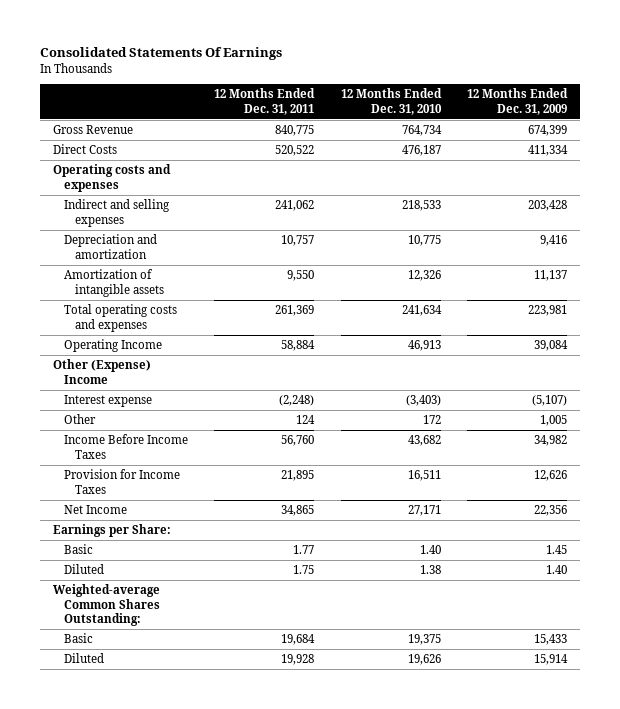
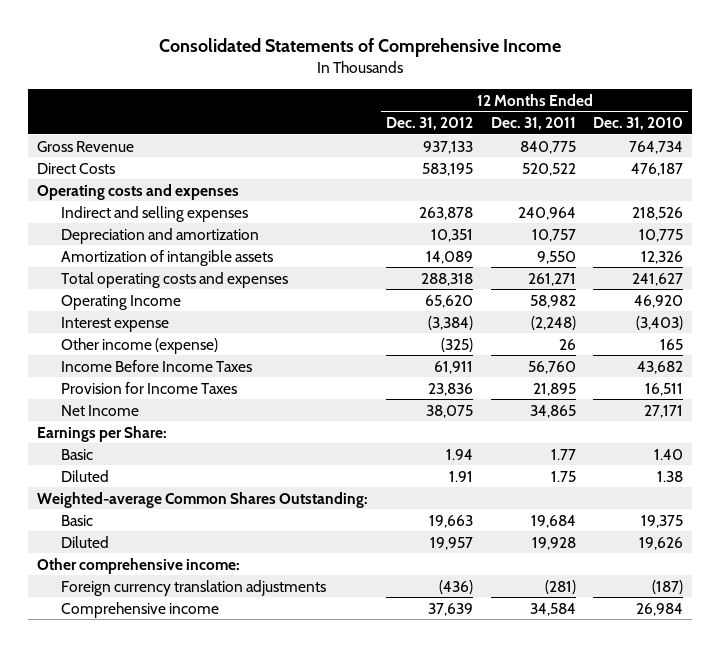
[39,47,282,61] Consolidated Statements Of Earnings -> [159,38,562,58] Consolidated Statements of Comprehensive Income
[466,88,568,115] 12 Months Ended Dec. 31, 2009 -> none
none -> [385,116,473,130] Dec. 31, 2012
[275,200,315,212] 241,062 -> [517,206,576,220] 240,964
[401,200,441,212] 218,533 -> [632,206,684,220] 218,526
[52,359,151,384] Other (Expense) Income -> none
[275,305,315,317] 261,369 -> [527,272,576,286] 261,271
[401,305,442,317] 241,634 -> [632,272,684,286] 241,627
[281,340,316,352] 58,884 -> [529,294,576,308] 58,982
[407,340,441,352] 46,913 -> [634,294,684,308] 46,920
[63,414,96,425] Other -> [60,337,218,354] Other income (expense)
[296,415,316,425] 124 -> [558,338,576,350] 26
[422,415,441,425] 172 -> [660,338,684,350] 165
none -> [36,557,240,574] Other comprehensive income:
none -> [60,579,326,596] Foreign currency translation adjustments
none -> [60,601,219,618] Comprehensive income

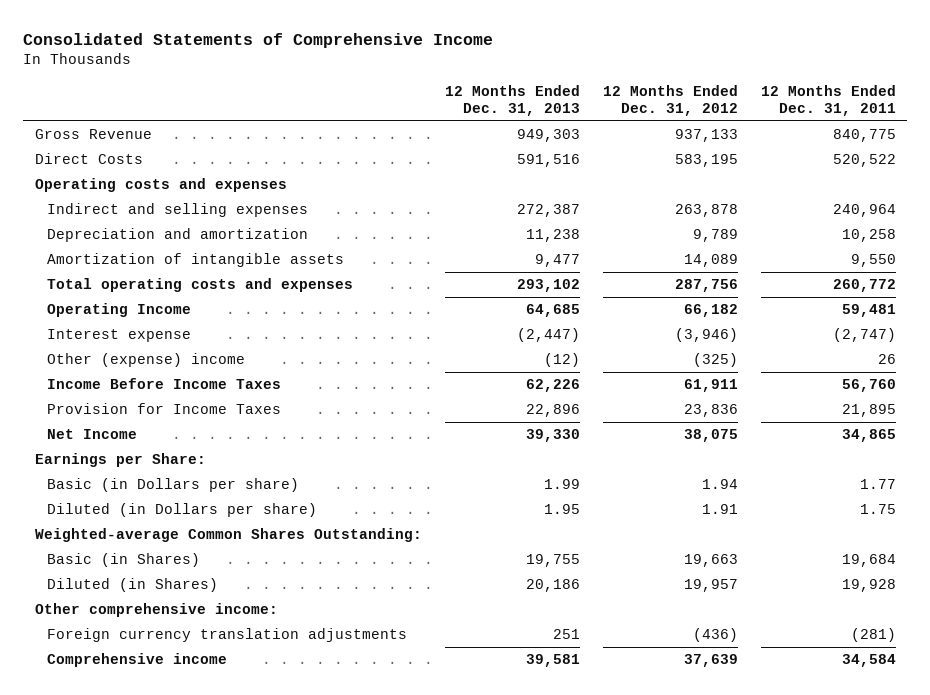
[593,116,684,130] Dec. 31, 2010 -> none
none -> [444,84,580,117] 12 Months Ended Dec. 31, 2013
[430,228,473,242] 10,351 -> [692,229,738,243] 9,789
[531,228,576,242] 10,757 -> [841,229,896,243] 10,258
[420,272,473,286] 288,318 -> [674,279,738,293] 287,756
[527,272,576,286] 261,271 -> [832,279,896,293] 260,772
[424,294,473,308] 65,620 -> [683,304,738,318] 66,182
[529,294,576,308] 58,982 -> [841,304,896,318] 59,481
[427,315,473,330] (3,384) -> [674,328,738,343] (3,946)
[530,315,576,330] (2,248) -> [832,328,896,343] (2,747)
[60,337,218,354] Other income (expense) -> [46,353,245,368] Other (expense) income
[60,448,93,460] Basic -> [46,478,299,493] Basic (in Dollars per share)
[60,469,109,482] Diluted -> [46,503,317,518] Diluted (in Dollars per share)
[60,514,93,526] Basic -> [46,553,200,568] Basic (in Shares)
[60,535,109,548] Diluted -> [46,578,218,593] Diluted (in Shares)

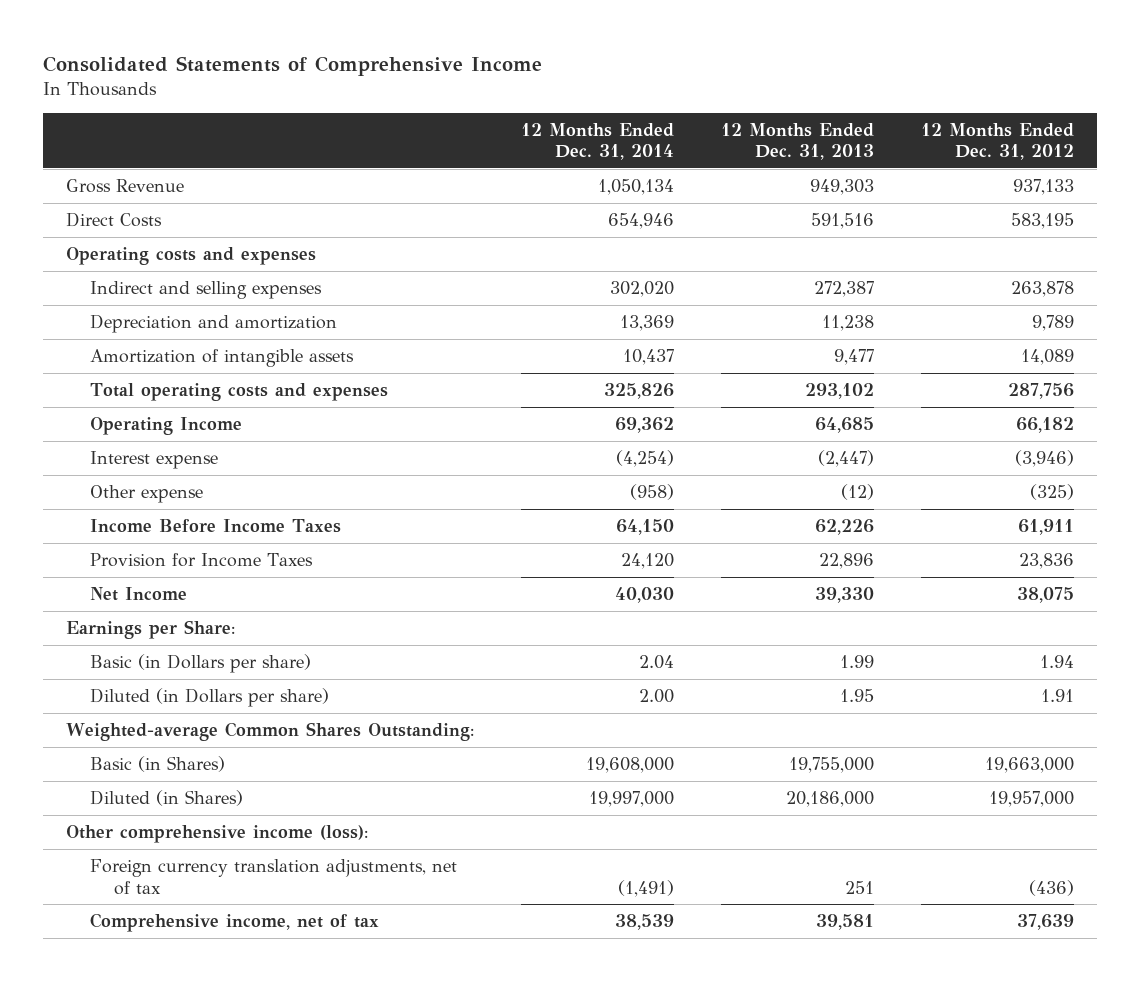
[760,84,896,117] 12 Months Ended Dec. 31, 2011 -> none
none -> [521,122,675,161] 12 Months Ended Dec. 31, 2014
[46,353,245,368] Other (expense) income -> [90,485,204,504] Other expense
[525,554,580,568] 19,755 -> [788,757,874,774] 19,755,000
[683,554,738,568] 19,663 -> [984,757,1074,774] 19,663,000
[525,579,580,593] 20,186 -> [785,791,874,808] 20,186,000
[683,579,738,593] 19,957 -> [988,791,1074,808] 19,957,000
[34,603,278,618] Other comprehensive income: -> [66,825,369,844] Other comprehensive income (loss):
[46,628,407,643] Foreign currency translation adjustments -> [90,859,458,895] Foreign currency translation adjustments, net of tax
[46,653,227,668] Comprehensive income -> [90,913,380,933] Comprehensive income, net of tax

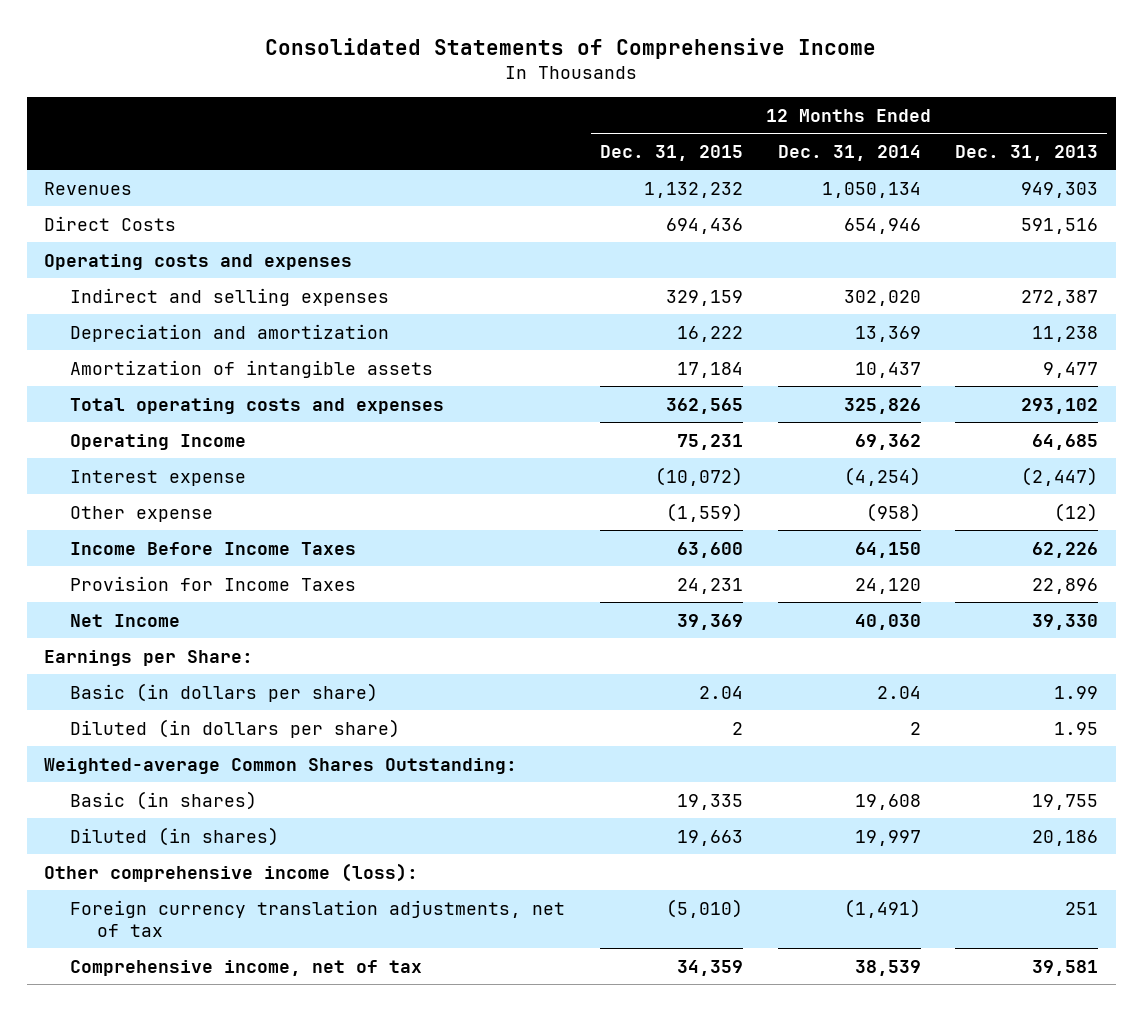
[920,122,1074,161] 12 Months Ended Dec. 31, 2012 -> none
none -> [599,144,743,161] Dec. 31, 2015
[66,179,185,194] Gross Revenue -> [43,181,132,195] Revenues
[90,654,312,674] Basic (in Dollars per share) -> [70,682,379,702] Basic (in dollars per share)
[90,688,330,708] Diluted (in Dollars per share) -> [70,718,401,738] Diluted (in dollars per share)
[639,689,675,704] 2.00 -> [909,721,921,735] 2
[90,756,226,773] Basic (in Shares) -> [70,790,258,810] Basic (in shares)
[586,757,675,774] 19,608,000 -> [854,793,921,810] 19,608
[788,757,874,774] 19,755,000 -> [1032,793,1099,810] 19,755
[90,790,244,807] Diluted (in Shares) -> [70,826,280,846] Diluted (in shares)
[589,791,675,808] 19,997,000 -> [854,829,921,846] 19,997
[785,791,874,808] 20,186,000 -> [1032,829,1099,846] 20,186

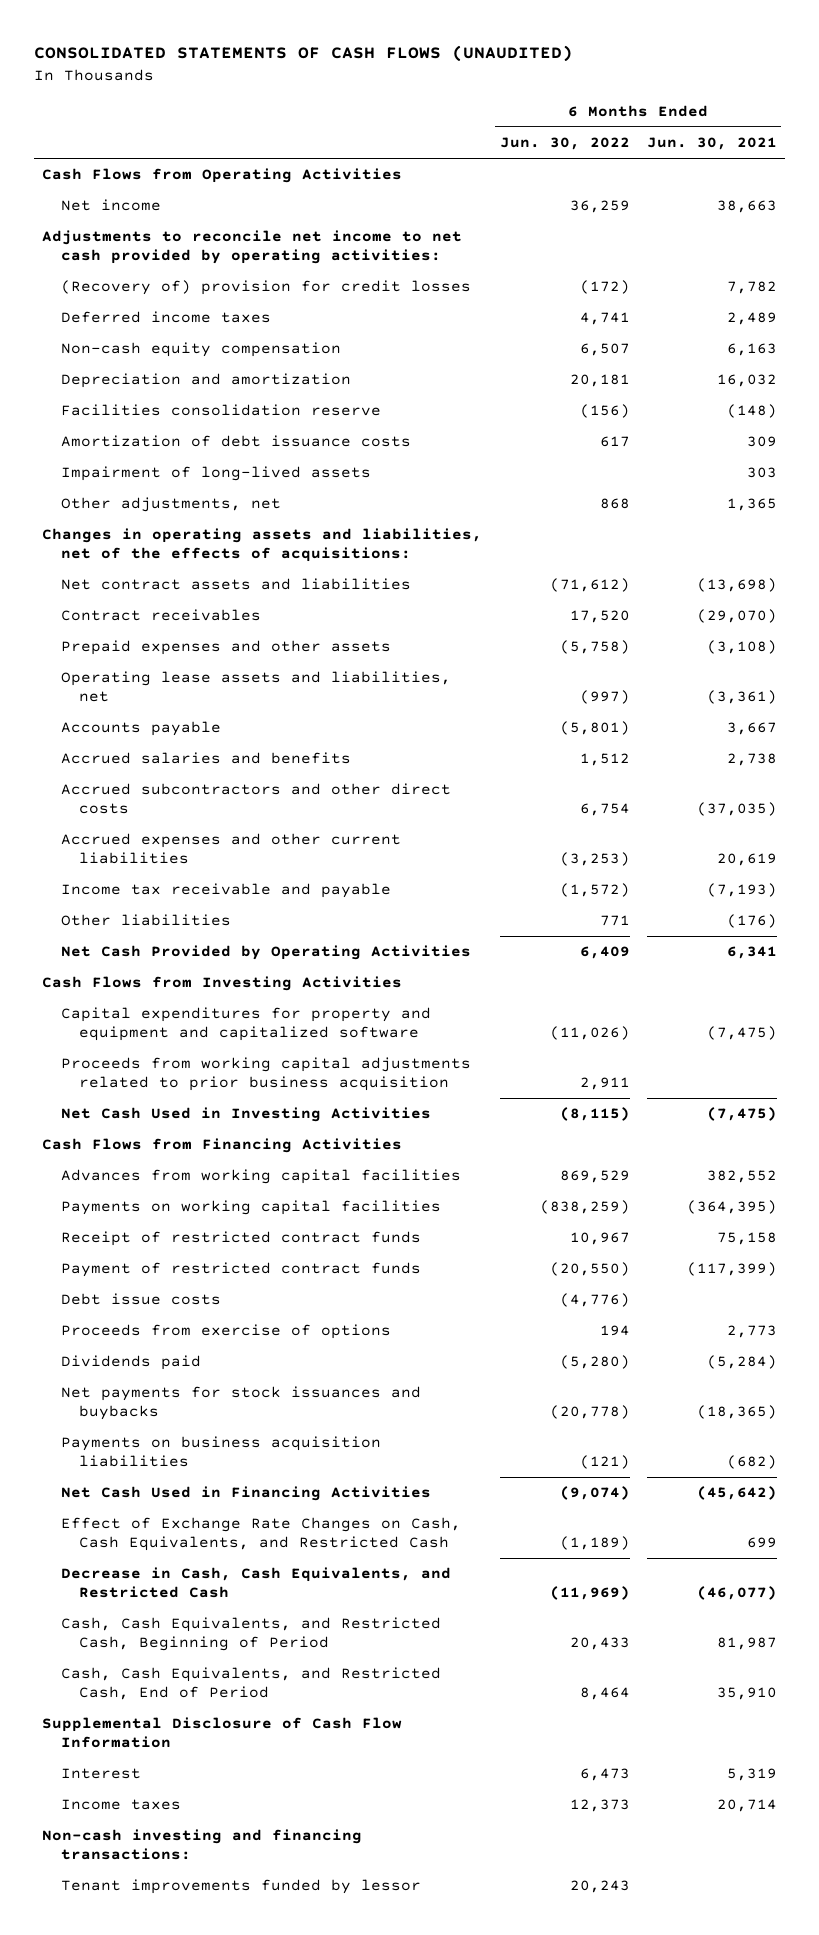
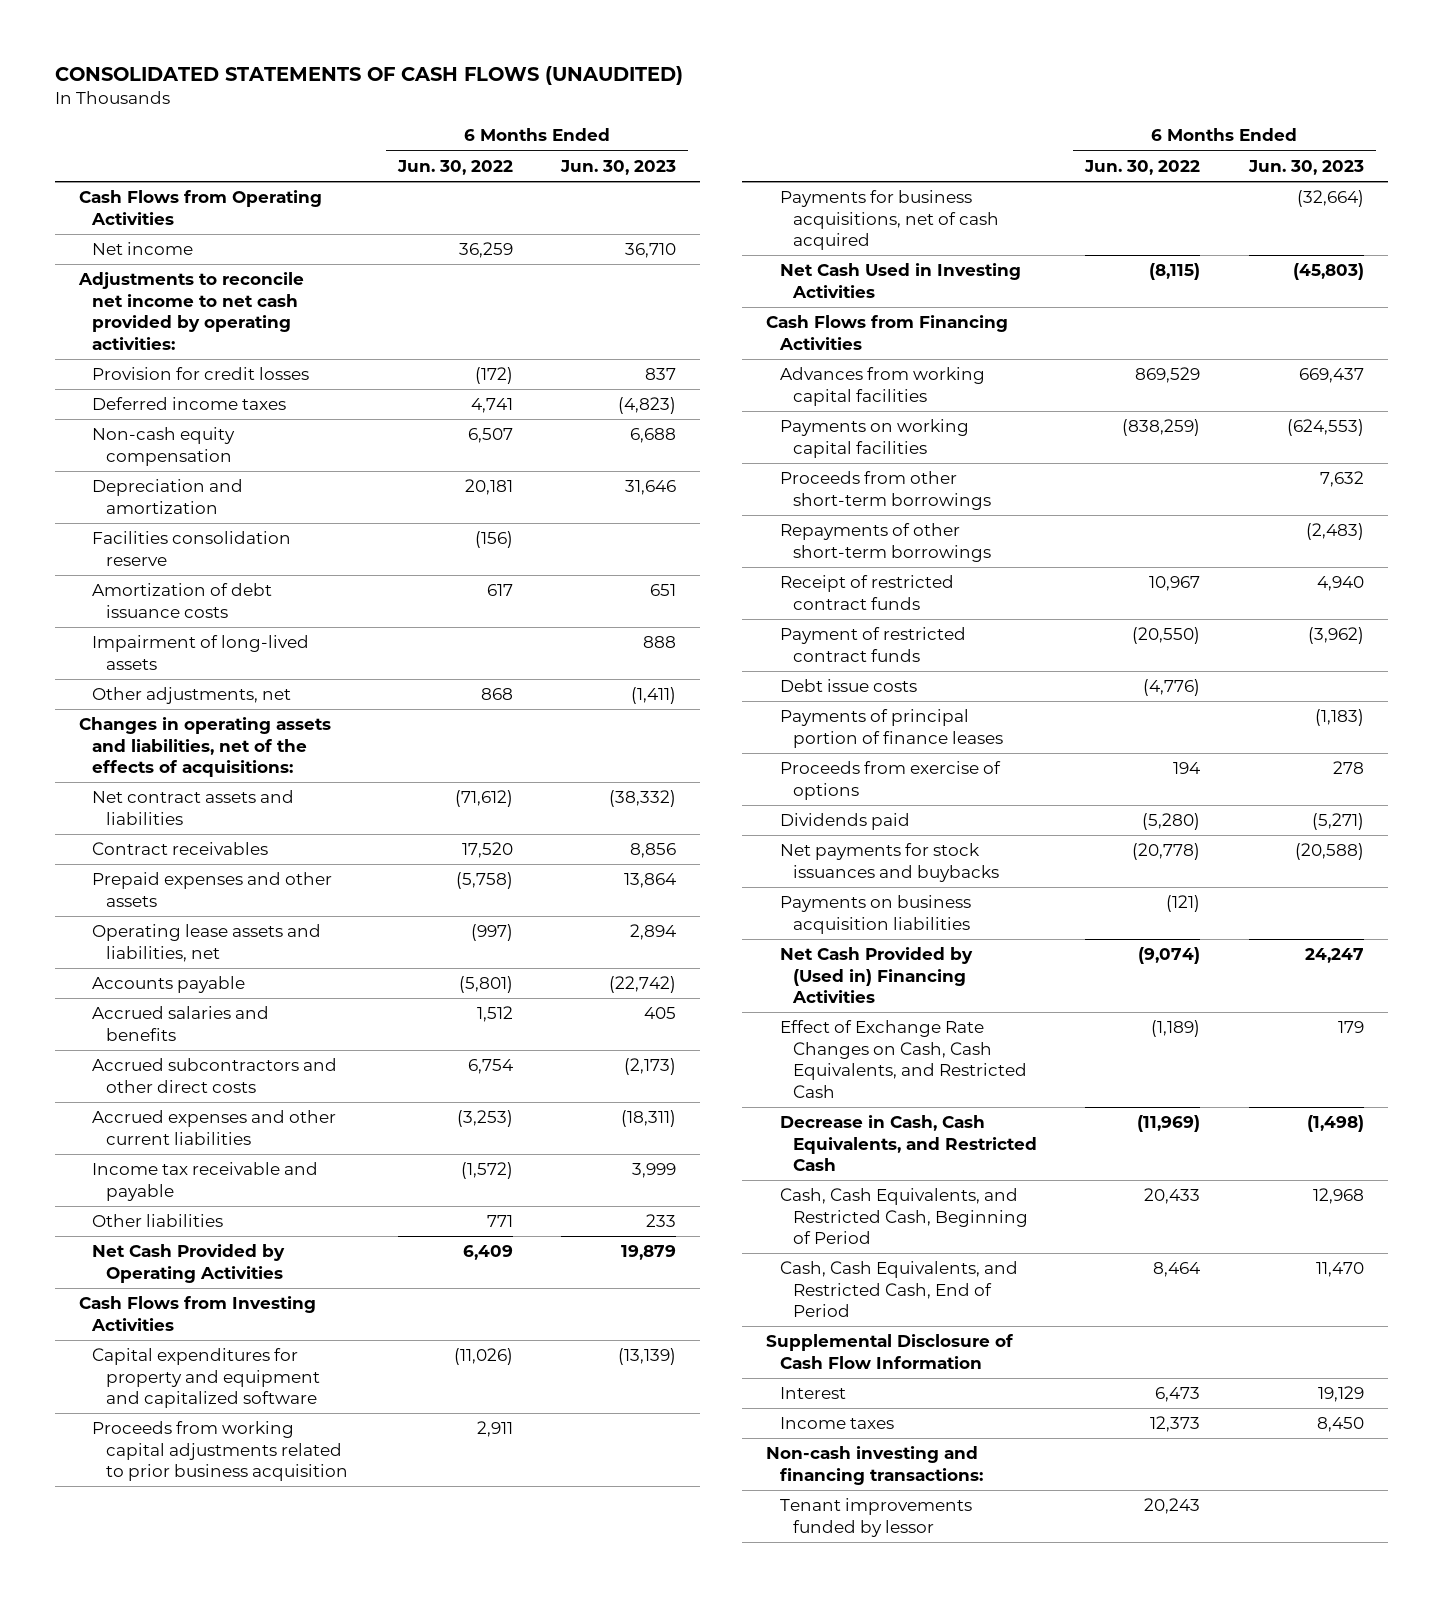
[646,137,777,151] Jun. 30, 2021 -> none
none -> [560,159,677,175] Jun. 30, 2023
[60,280,471,296] (Recovery of) provision for credit losses -> [92,367,310,381] Provision for credit losses
none -> [779,190,1000,251] Payments for business acquisitions, net of cash acquired
none -> [779,471,992,510] Proceeds from other short-term borrowings
none -> [779,523,992,562] Repayments of other short-term borrowings
none -> [779,709,1004,748] Payments of principal portion of finance leases
[60,1486,431,1502] Net Cash Used in Financing Activities -> [779,947,973,1004] Net Cash Provided by (Used in) Financing Activities

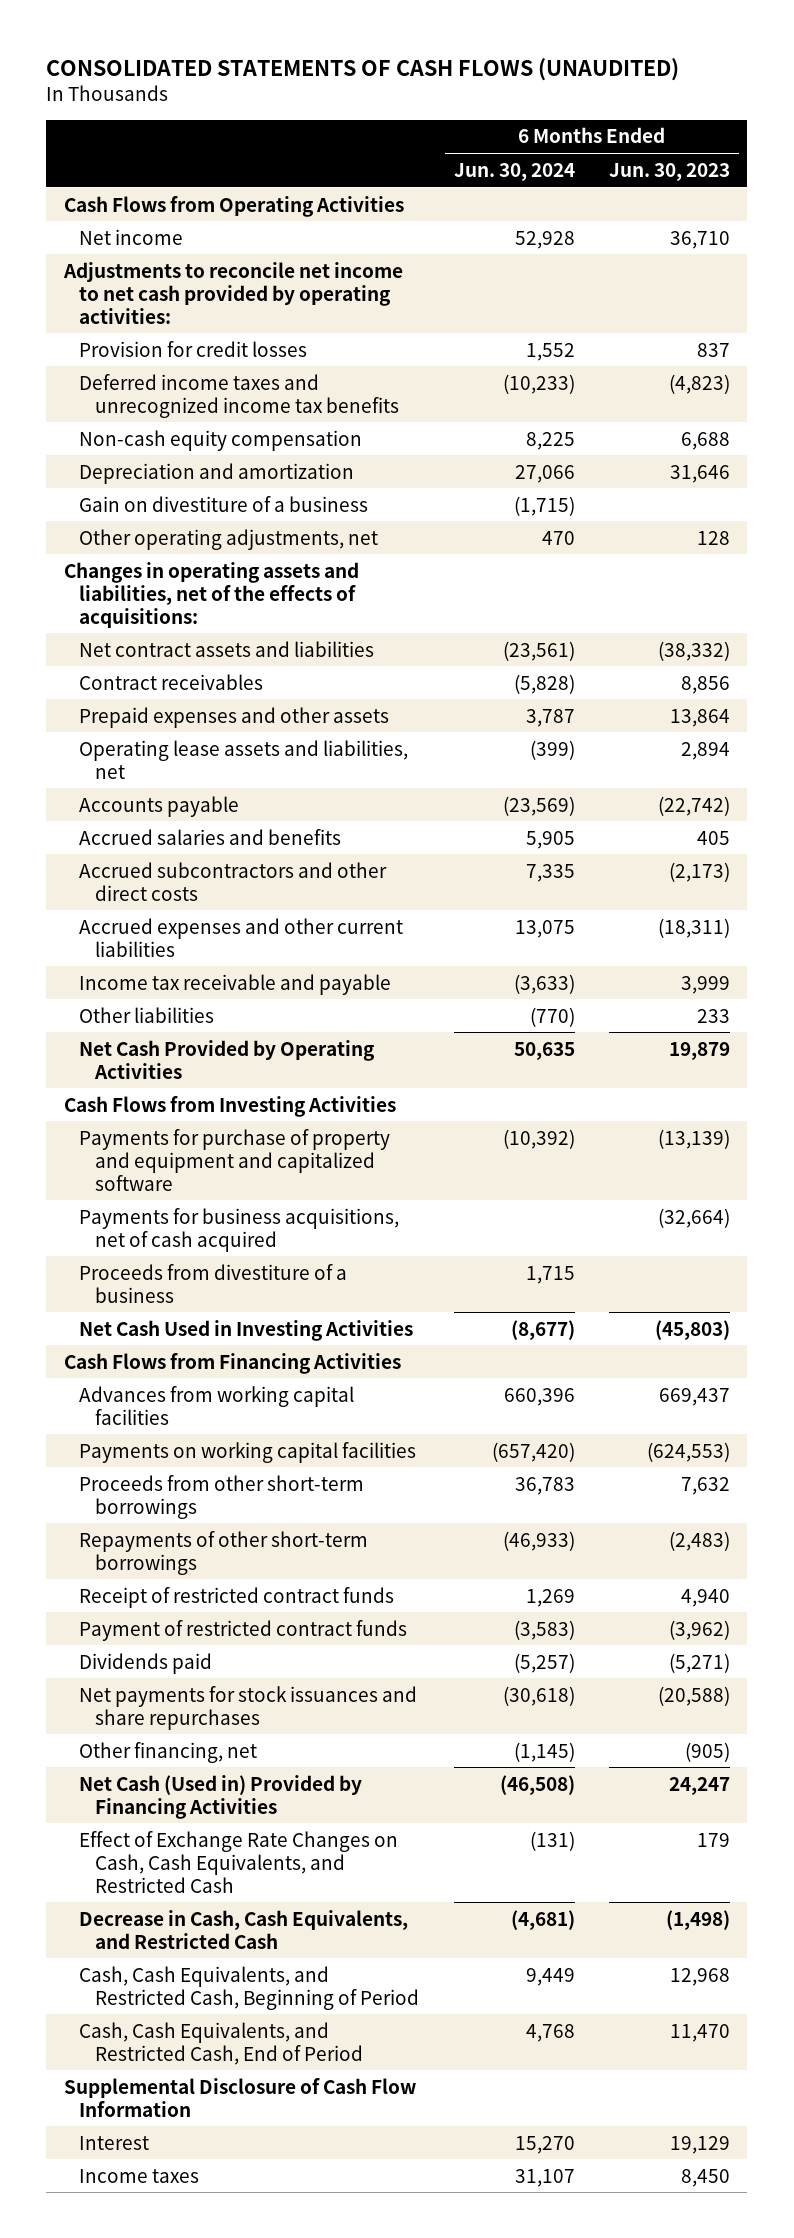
[396,159,513,175] Jun. 30, 2022 -> none
none -> [453,162,575,181] Jun. 30, 2024
[92,397,287,411] Deferred income taxes -> [79,373,400,418] Deferred income taxes and unrecognized income tax benefits
[92,531,292,566] Facilities consolidation reserve -> none
[92,583,273,618] Amortization of debt issuance costs -> none
[92,635,310,670] Impairment of long-lived assets -> none
none -> [79,495,369,512] Gain on divestiture of a business
[92,687,292,705] Other adjustments, net -> [79,528,379,550] Other operating adjustments, net
[631,687,677,705] (1,411) -> [697,530,731,545] 128
[92,1421,348,1482] Proceeds from working capital adjustments related to prior business acquisition -> none
[92,1348,320,1409] Capital expenditures for property and equipment and capitalized software -> [79,1128,391,1191] Payments for purchase of property and equipment and capitalized software
none -> [79,1263,348,1303] Proceeds from divestiture of a business
[779,679,917,693] Debt issue costs -> none
[779,709,1004,748] Payments of principal portion of finance leases -> none
[779,761,1001,800] Proceeds from exercise of options -> none
[779,895,971,934] Payments on business acquisition liabilities -> none
[779,843,1000,882] Net payments for stock issuances and buybacks -> [79,1685,418,1730] Net payments for stock issuances and share repurchases
none -> [79,1741,258,1763] Other financing, net
[779,947,973,1004] Net Cash Provided by (Used in) Financing Activities -> [79,1774,363,1819] Net Cash (Used in) Provided by Financing Activities
[766,1446,983,1485] Non-cash investing and financing transactions: -> none
[779,1498,972,1537] Tenant improvements funded by lessor -> none

